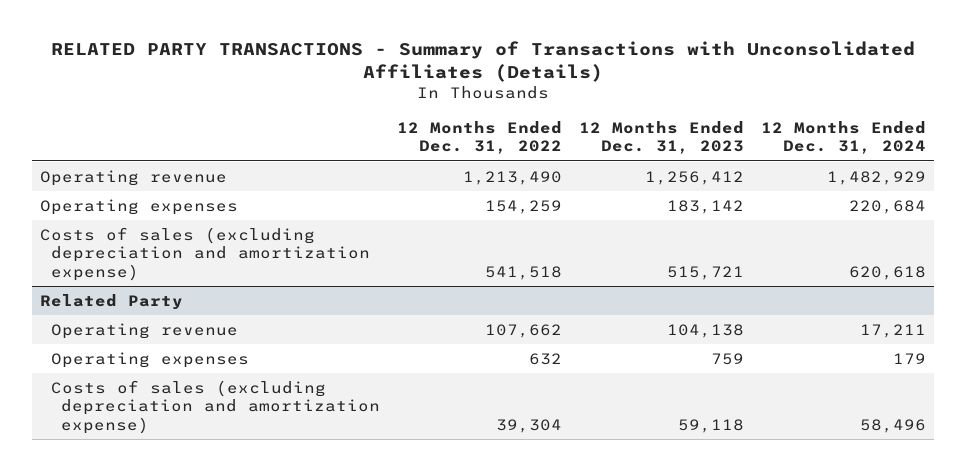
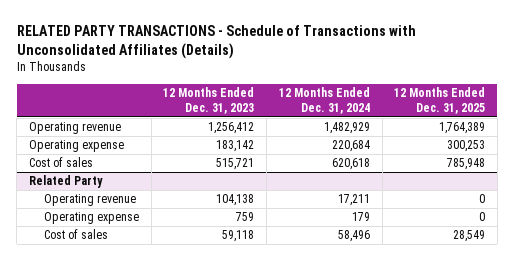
[51,41,916,83] RELATED PARTY TRANSACTIONS - Summary of Transactions with Unconsolidated Affiliates (Details) -> [16,24,416,59] RELATED PARTY TRANSACTIONS - Schedule of Transactions with Unconsolidated Affiliates (Details)
[397,120,563,155] 12 Months Ended Dec. 31, 2022 -> none
none -> [394,87,486,114] 12 Months Ended Dec. 31, 2025
[40,198,239,215] Operating expenses -> [29,140,125,153] Operating expense
[40,226,370,281] Costs of sales (excluding depreciation and amortization expense) -> [29,157,94,168] Cost of sales
[50,351,249,368] Operating expenses -> [44,212,140,225] Operating expense
[50,379,381,434] Costs of sales (excluding depreciation and amortization expense) -> [44,229,109,240] Cost of sales

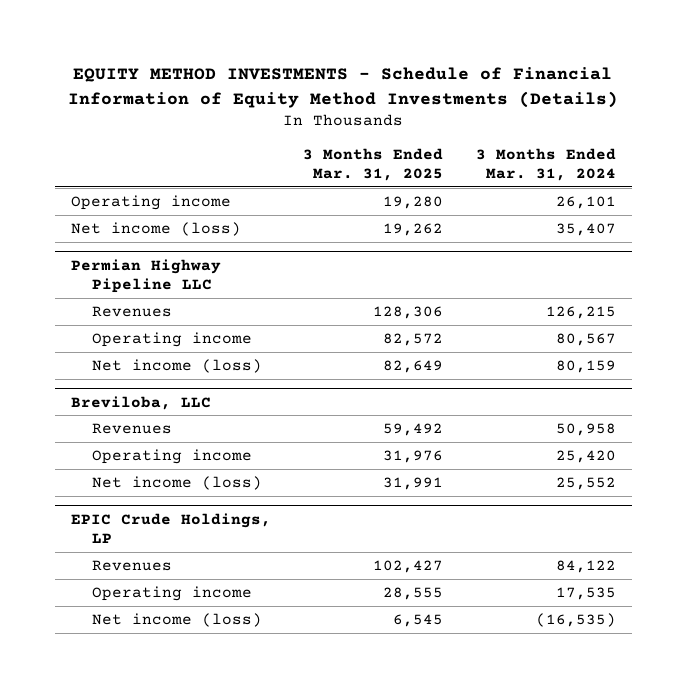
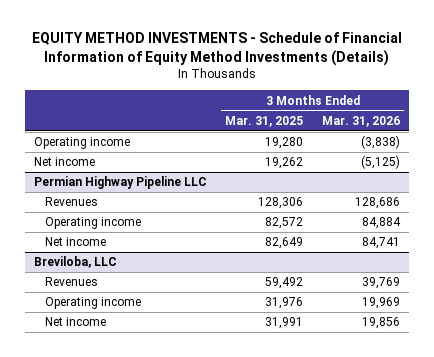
[475,147,616,182] 3 Months Ended Mar. 31, 2024 -> none
none -> [321,115,400,127] Mar. 31, 2026
[70,222,241,237] Net income (loss) -> [34,157,96,167] Net income
[91,359,262,374] Net income (loss) -> [44,237,106,247] Net income
[70,512,271,543] EPIC Crude Holdings, LP -> none
[91,560,172,572] Revenues -> none
[91,586,252,602] Operating income -> none
[91,613,262,628] Net income (loss) -> none
[91,476,262,491] Net income (loss) -> [44,317,106,327] Net income

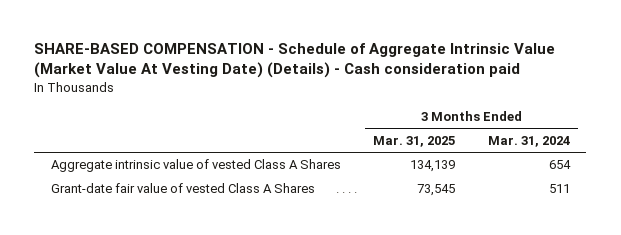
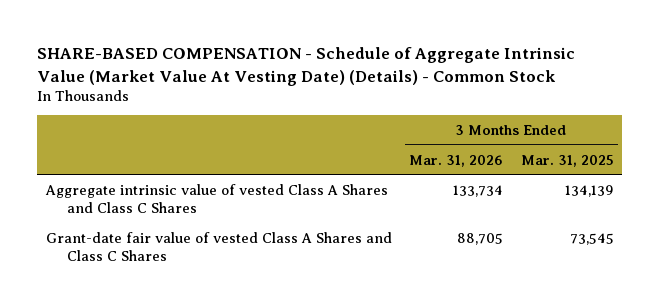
[34,43,556,79] SHARE-BASED COMPENSATION - Schedule of Aggregate Intrinsic Value (Market Value At Vesting Date) (Details) - Cash consideration paid -> [37,47,576,86] SHARE-BASED COMPENSATION - Schedule of Aggregate Intrinsic Value (Market Value At Vesting Date) (Details) - Common Stock
[488,135,571,147] Mar. 31, 2024 -> none
none -> [409,154,504,167] Mar. 31, 2026
[50,159,341,173] Aggregate intrinsic value of vested Class A Shares -> [44,183,388,214] Aggregate intrinsic value of vested Class A Shares and Class C Shares
[50,183,315,194] Grant-date fair value of vested Class A Shares -> [45,231,392,262] Grant-date fair value of vested Class A Shares and Class C Shares

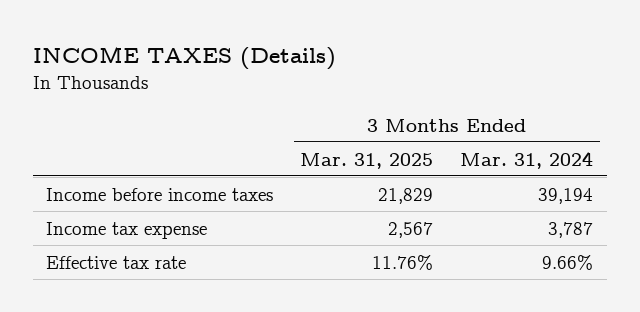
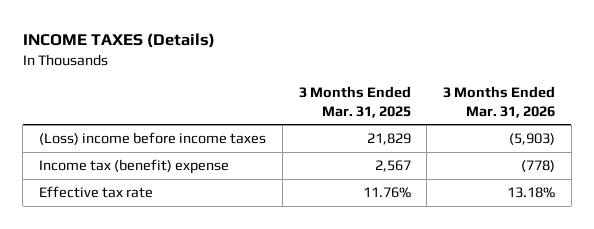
[460,150,594,169] Mar. 31, 2024 -> none
none -> [442,86,555,118] 3 Months Ended Mar. 31, 2026
[46,187,274,201] Income before income taxes -> [39,132,267,146] (Loss) income before income taxes
[46,221,208,239] Income tax expense -> [39,159,230,175] Income tax (benefit) expense

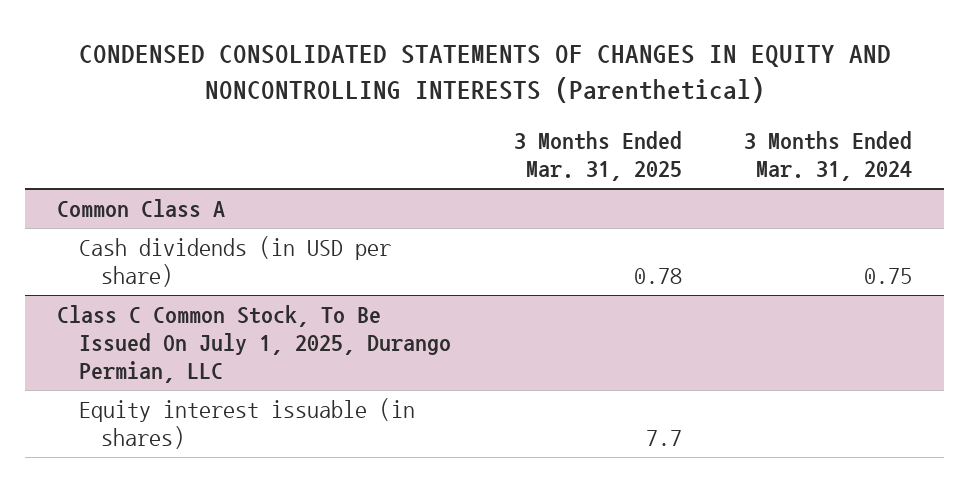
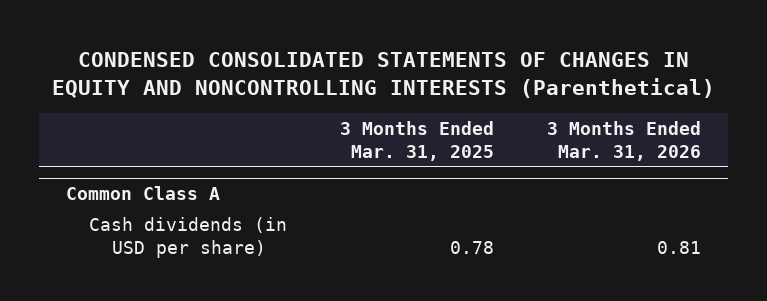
[744,131,913,182] 3 Months Ended Mar. 31, 2024 -> none
none -> [547,120,702,161] 3 Months Ended Mar. 31, 2026
[56,304,451,384] Class C Common Stock, To Be Issued On July 1, 2025, Durango Permian, LLC -> none
[78,397,415,450] Equity interest issuable (in shares) -> none

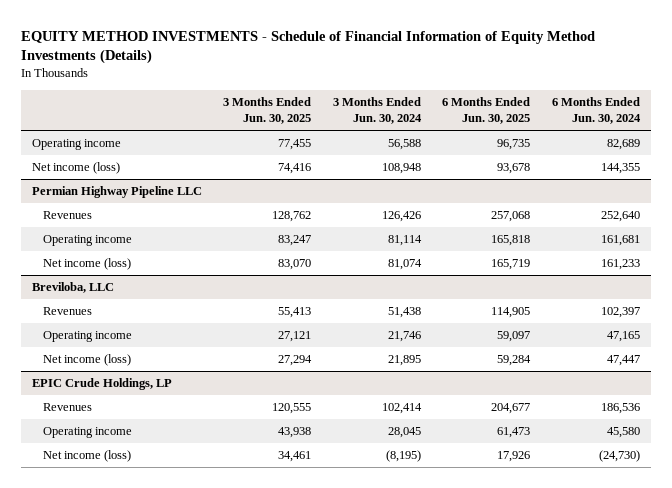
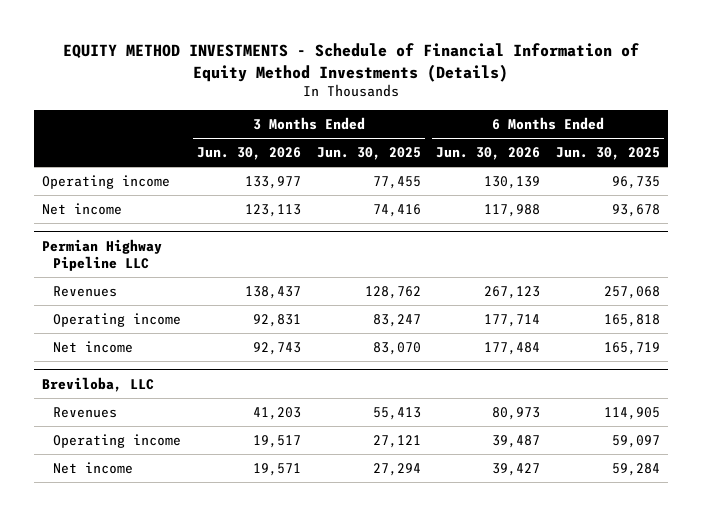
[332,97,422,125] 3 Months Ended Jun. 30, 2024 -> none
[551,97,641,125] 6 Months Ended Jun. 30, 2024 -> none
none -> [196,147,301,161] Jun. 30, 2026
none -> [436,147,541,161] Jun. 30, 2026
[31,162,120,175] Net income (loss) -> [42,202,123,215] Net income
[43,258,132,271] Net income (loss) -> [53,340,134,353] Net income
[31,378,172,391] EPIC Crude Holdings, LP -> none
[43,403,93,412] Revenues -> none
[43,427,133,439] Operating income -> none
[43,450,132,463] Net income (loss) -> none
[43,354,132,367] Net income (loss) -> [53,461,134,474] Net income

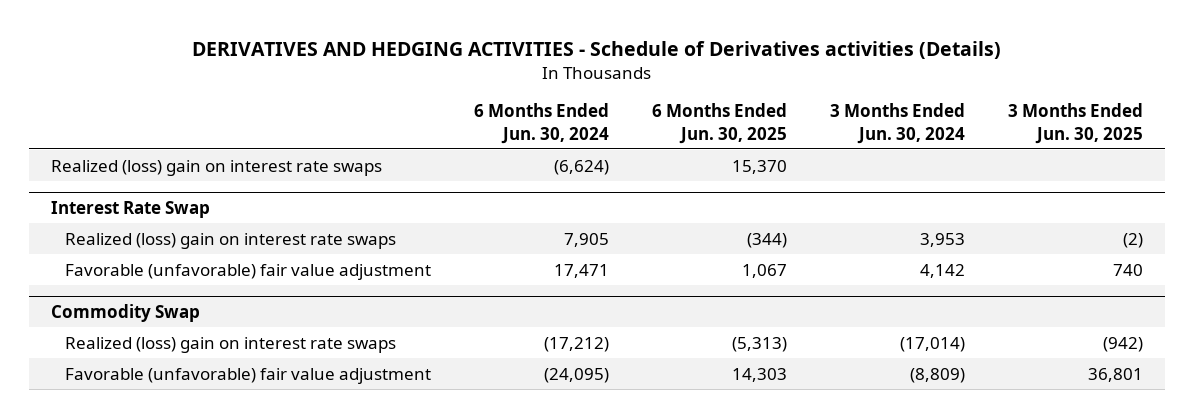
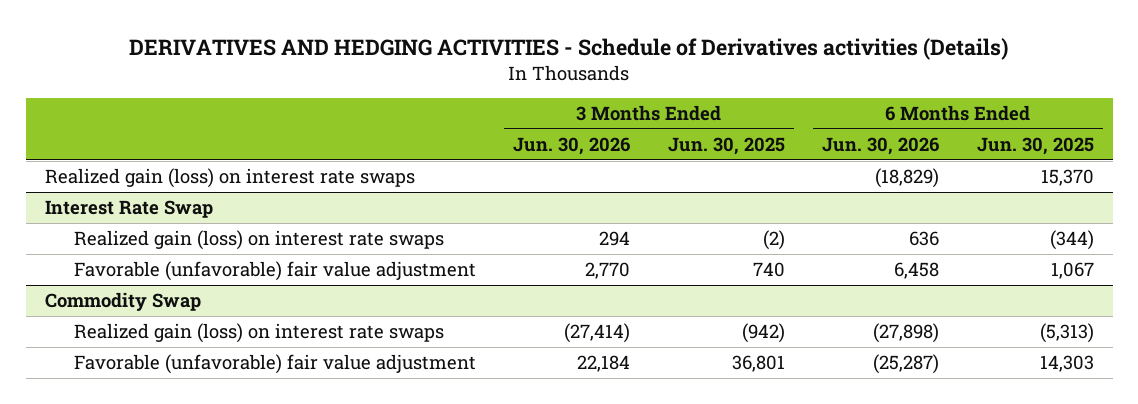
[474,103,610,144] 6 Months Ended Jun. 30, 2024 -> none
[830,103,966,144] 3 Months Ended Jun. 30, 2024 -> none
none -> [513,136,631,155] Jun. 30, 2026
none -> [822,136,940,155] Jun. 30, 2026
[50,159,382,176] Realized (loss) gain on interest rate swaps -> [44,168,415,189] Realized gain (loss) on interest rate swaps
[65,232,397,249] Realized (loss) gain on interest rate swaps -> [73,230,444,251] Realized gain (loss) on interest rate swaps
[65,336,397,353] Realized (loss) gain on interest rate swaps -> [73,323,444,344] Realized gain (loss) on interest rate swaps

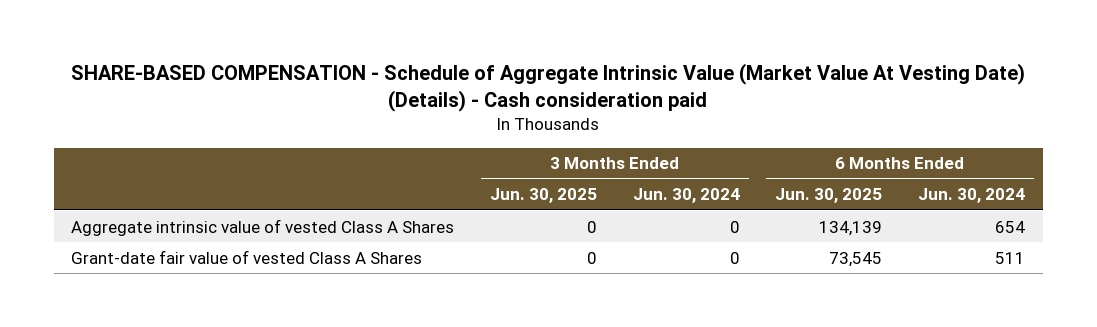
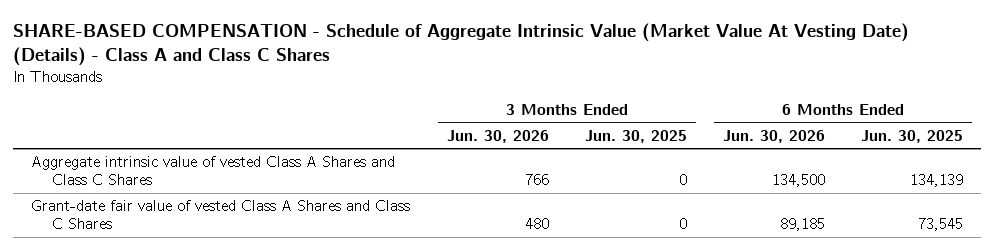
[71,63,1026,113] SHARE-BASED COMPENSATION - Schedule of Aggregate Intrinsic Value (Market Value At Vesting Date) (Details) - Cash consideration paid -> [13,23,910,66] SHARE-BASED COMPENSATION - Schedule of Aggregate Intrinsic Value (Market Value At Vesting Date) (Details) - Class A and Class C Shares
[632,188,740,204] Jun. 30, 2024 -> none
[918,188,1026,204] Jun. 30, 2024 -> none
none -> [446,129,549,143] Jun. 30, 2026
none -> [723,129,826,143] Jun. 30, 2026
[71,218,455,236] Aggregate intrinsic value of vested Class A Shares -> [31,156,396,186] Aggregate intrinsic value of vested Class A Shares and Class C Shares
[71,249,423,264] Grant-date fair value of vested Class A Shares -> [31,200,411,230] Grant-date fair value of vested Class A Shares and Class C Shares

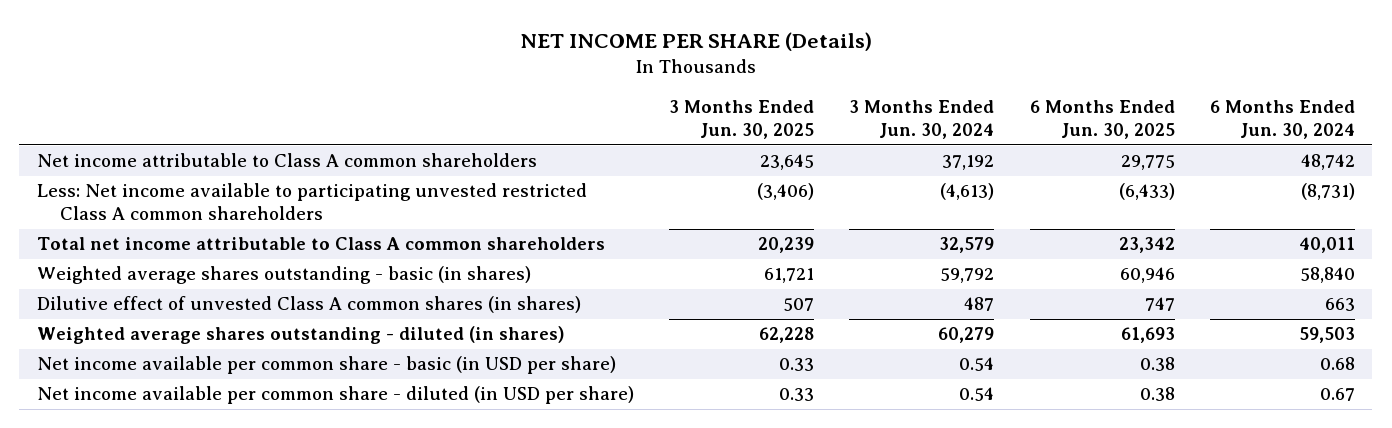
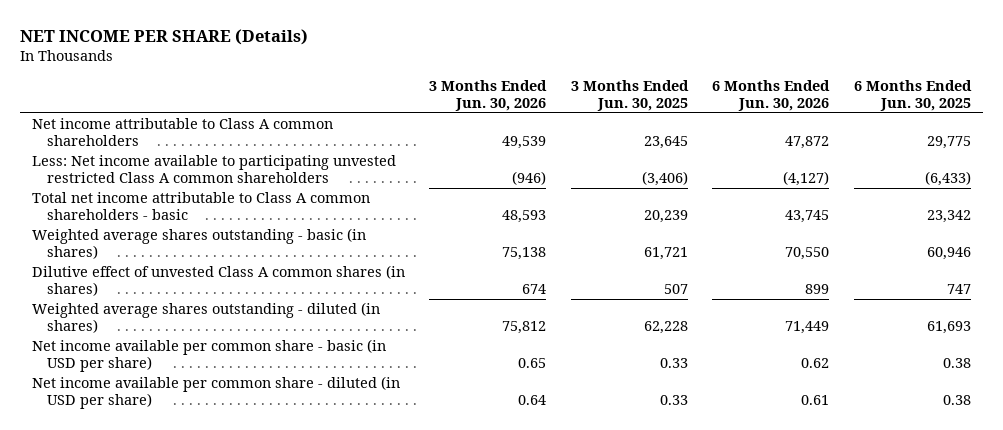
[849,100,995,140] 3 Months Ended Jun. 30, 2024 -> none
[1209,100,1355,140] 6 Months Ended Jun. 30, 2024 -> none
none -> [429,80,548,111] 3 Months Ended Jun. 30, 2026
none -> [712,80,831,111] 6 Months Ended Jun. 30, 2026
[36,237,605,251] Total net income attributable to Class A common shareholders -> [31,192,370,220] Total net income attributable to Class A common shareholders - basic

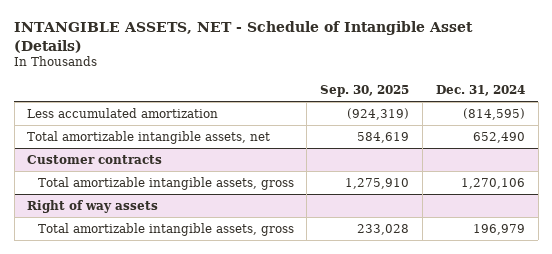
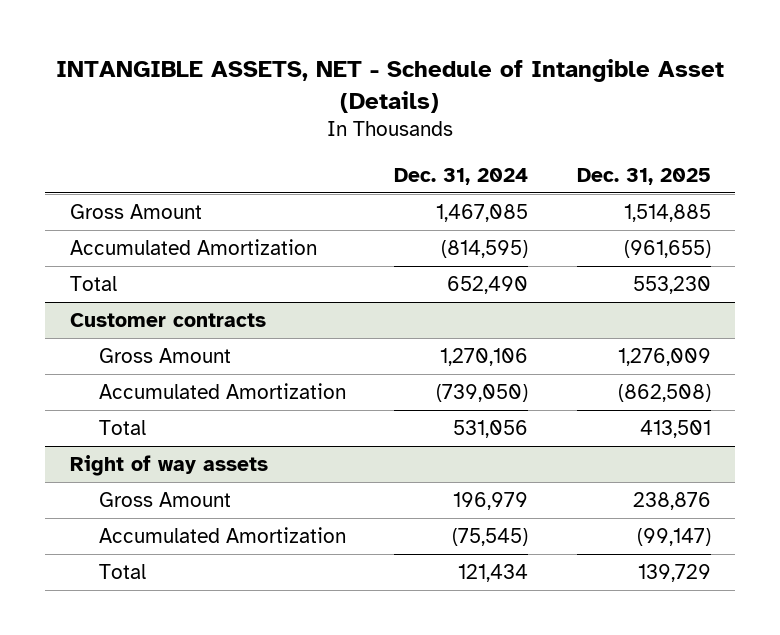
[320,85,410,98] Sep. 30, 2025 -> none
none -> [576,167,711,185] Dec. 31, 2025
none -> [69,204,202,220] Gross Amount
[27,107,219,118] Less accumulated amortization -> [69,239,317,256] Accumulated Amortization
[27,130,271,144] Total amortizable intangible assets, net -> [69,276,117,292] Total
[37,176,294,190] Total amortizable intangible assets, gross -> [99,348,232,364] Gross Amount
none -> [99,383,347,400] Accumulated Amortization
none -> [99,420,147,436] Total
[37,222,294,236] Total amortizable intangible assets, gross -> [99,492,232,508] Gross Amount
none -> [99,527,347,544] Accumulated Amortization
none -> [99,564,147,580] Total

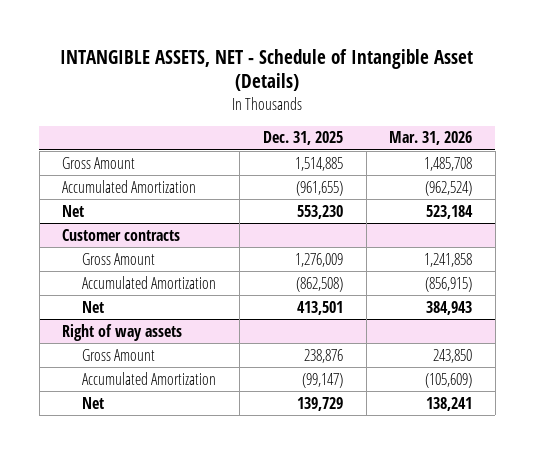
[394,167,529,185] Dec. 31, 2024 -> none
none -> [389,131,473,146] Mar. 31, 2026
[69,276,117,292] Total -> [62,204,85,217] Net
[99,420,147,436] Total -> [82,300,105,313] Net
[99,564,147,580] Total -> [82,396,105,409] Net

